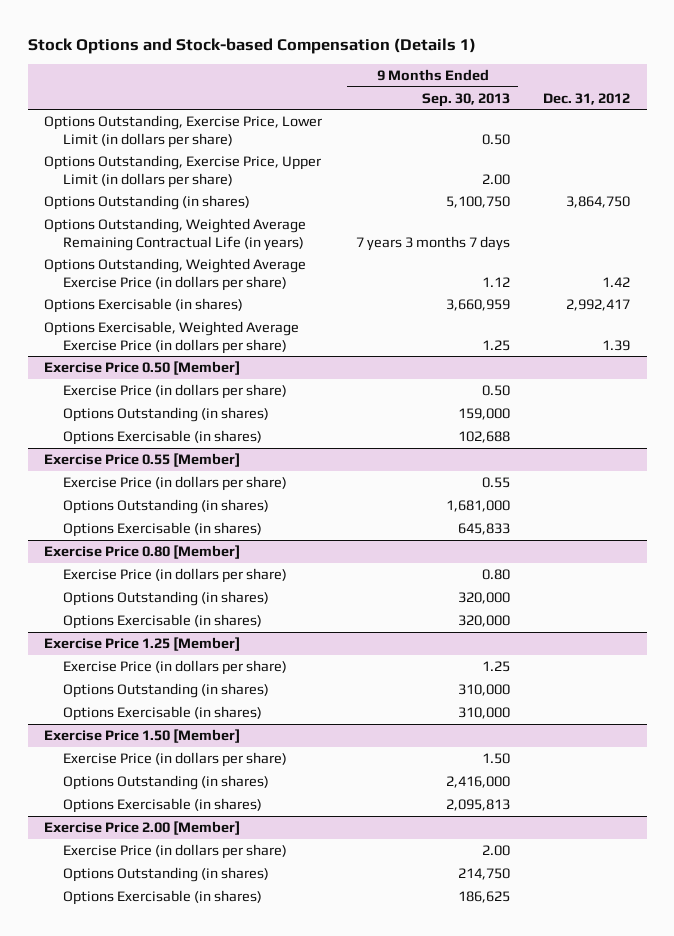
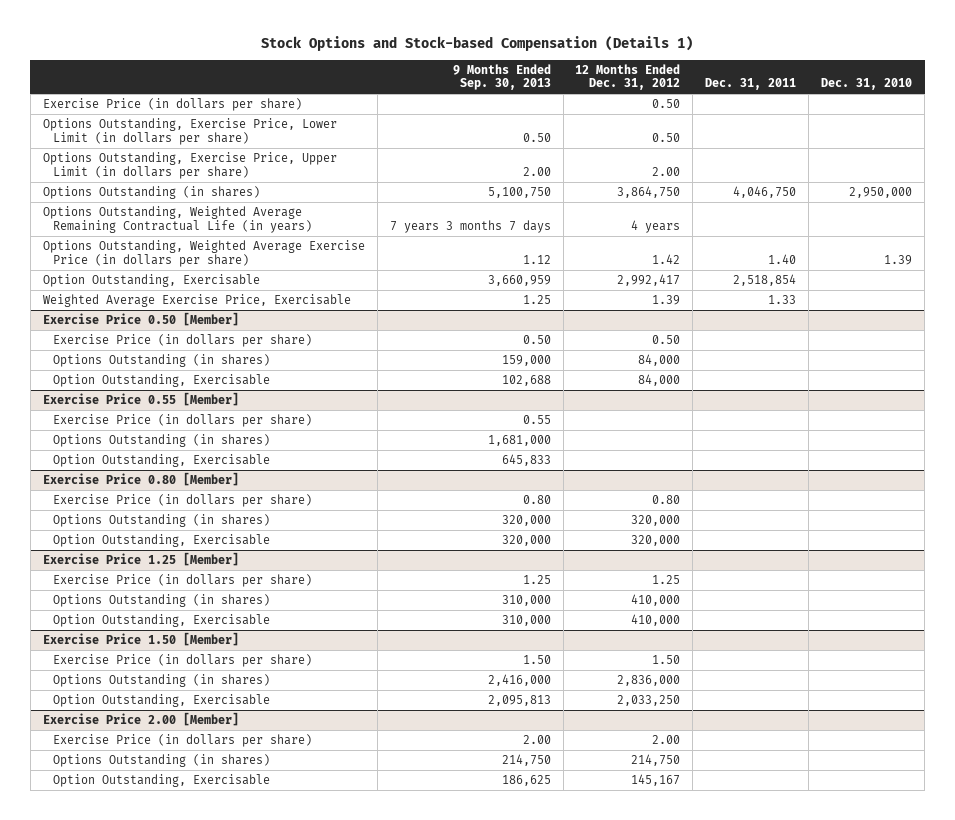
[542,92,630,105] Dec. 31, 2012 -> none
none -> [575,63,681,91] 12 Months Ended Dec. 31, 2012
none -> [705,78,797,91] Dec. 31, 2011
none -> [821,78,913,91] Dec. 31, 2010
none -> [42,98,302,112] Exercise Price (in dollars per share)
[44,297,244,313] Options Exercisable (in shares) -> [42,274,260,288] Option Outstanding, Exercisable
[44,320,300,354] Options Exercisable, Weighted Average Exercise Price (in dollars per share) -> [42,294,351,308] Weighted Average Exercise Price, Exercisable
[62,429,262,445] Options Exercisable (in shares) -> [52,374,270,388] Option Outstanding, Exercisable
[62,521,262,537] Options Exercisable (in shares) -> [52,454,270,468] Option Outstanding, Exercisable
[62,613,262,629] Options Exercisable (in shares) -> [52,534,270,548] Option Outstanding, Exercisable
[62,705,262,721] Options Exercisable (in shares) -> [52,614,270,628] Option Outstanding, Exercisable
[62,797,262,813] Options Exercisable (in shares) -> [52,694,270,708] Option Outstanding, Exercisable
[62,889,262,905] Options Exercisable (in shares) -> [52,774,270,788] Option Outstanding, Exercisable

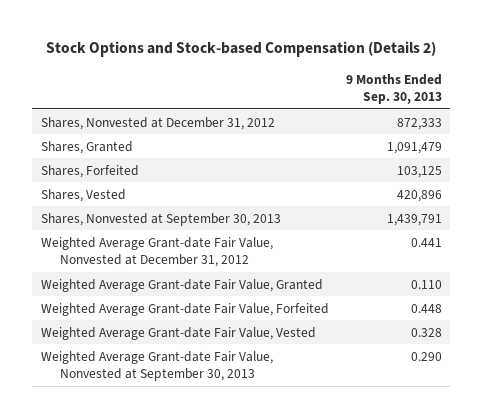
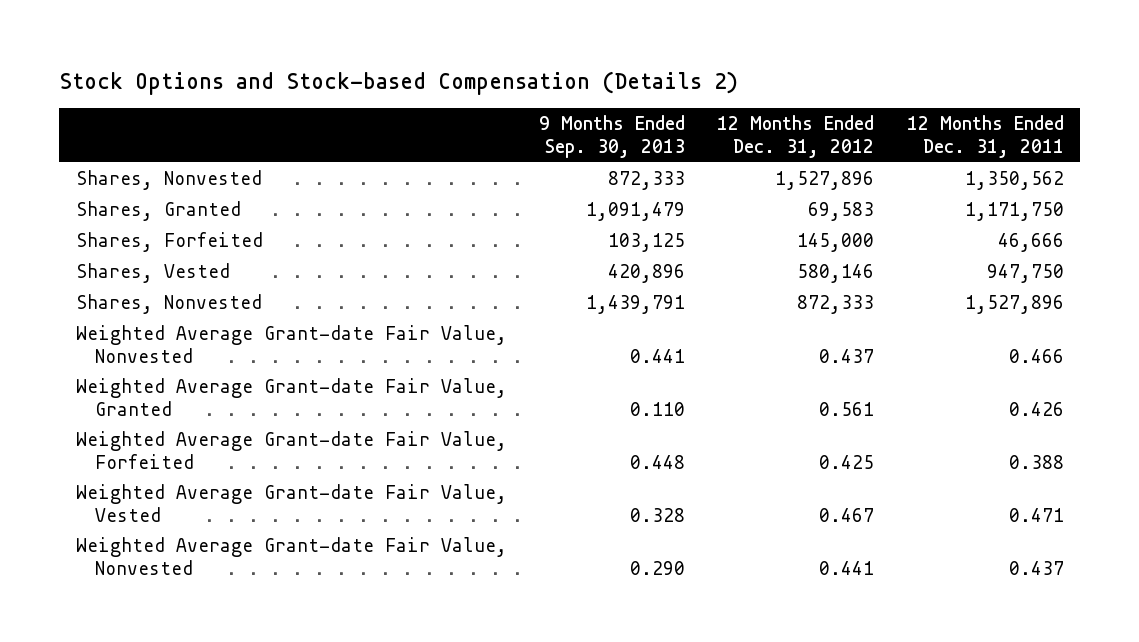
none -> [717,115,875,158] 12 Months Ended Dec. 31, 2012
none -> [906,115,1064,158] 12 Months Ended Dec. 31, 2011
[40,116,275,130] Shares, Nonvested at December 31, 2012 -> [75,170,262,191] Shares, Nonvested
[40,212,281,226] Shares, Nonvested at September 30, 2013 -> [75,294,262,315] Shares, Nonvested
[40,236,273,268] Weighted Average Grant-date Fair Value, Nonvested at December 31, 2012 -> [75,325,507,363] Weighted Average Grant-date Fair Value, Nonvested
[40,350,273,382] Weighted Average Grant-date Fair Value, Nonvested at September 30, 2013 -> [75,537,507,575] Weighted Average Grant-date Fair Value, Nonvested

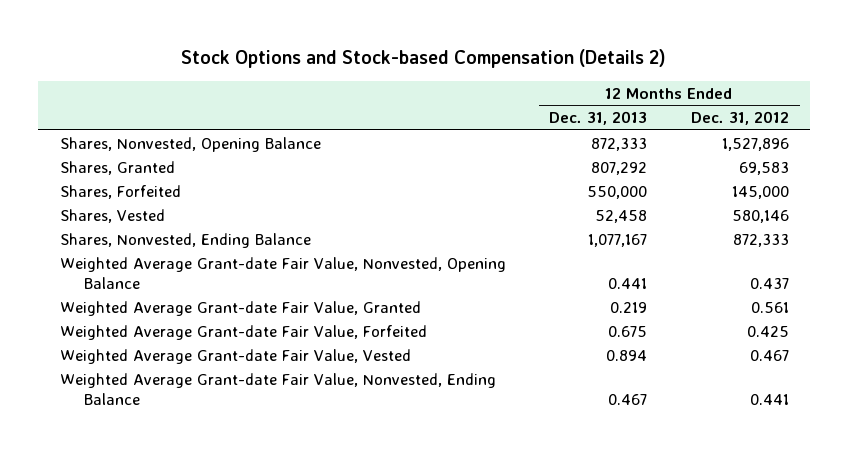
[538,115,685,158] 9 Months Ended Sep. 30, 2013 -> none
[906,115,1064,158] 12 Months Ended Dec. 31, 2011 -> none
none -> [549,111,648,126] Dec. 31, 2013
[75,170,262,191] Shares, Nonvested -> [60,136,322,152] Shares, Nonvested, Opening Balance
[75,294,262,315] Shares, Nonvested -> [60,232,312,248] Shares, Nonvested, Ending Balance
[75,325,507,363] Weighted Average Grant-date Fair Value, Nonvested -> [60,256,507,289] Weighted Average Grant-date Fair Value, Nonvested, Opening Balance
[75,537,507,575] Weighted Average Grant-date Fair Value, Nonvested -> [60,372,497,405] Weighted Average Grant-date Fair Value, Nonvested, Ending Balance

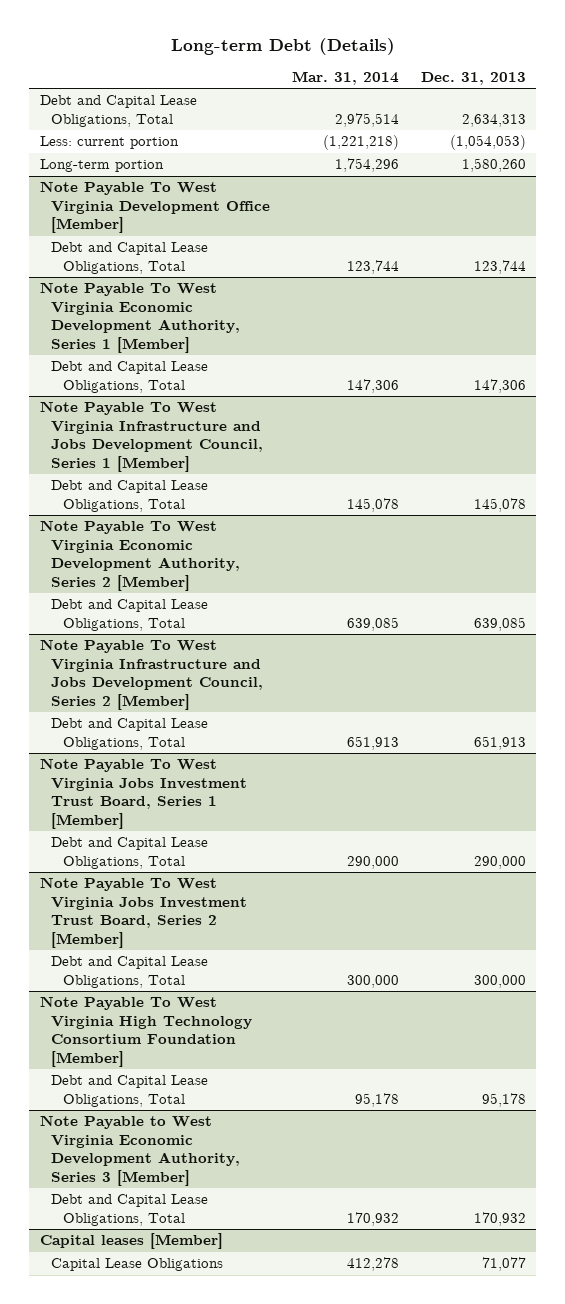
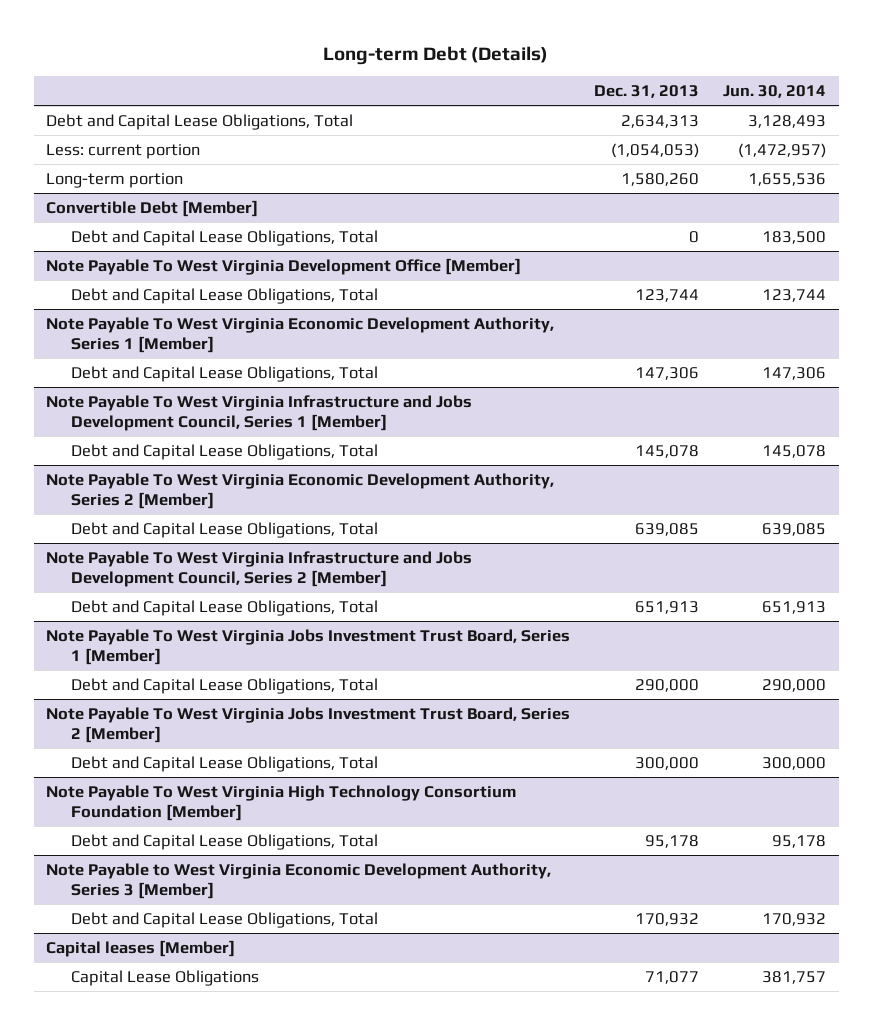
[291,70,399,85] Mar. 31, 2014 -> none
none -> [723,85,827,99] Jun. 30, 2014
none -> [45,199,258,217] Convertible Debt [Member]
none -> [71,229,379,246] Debt and Capital Lease Obligations, Total

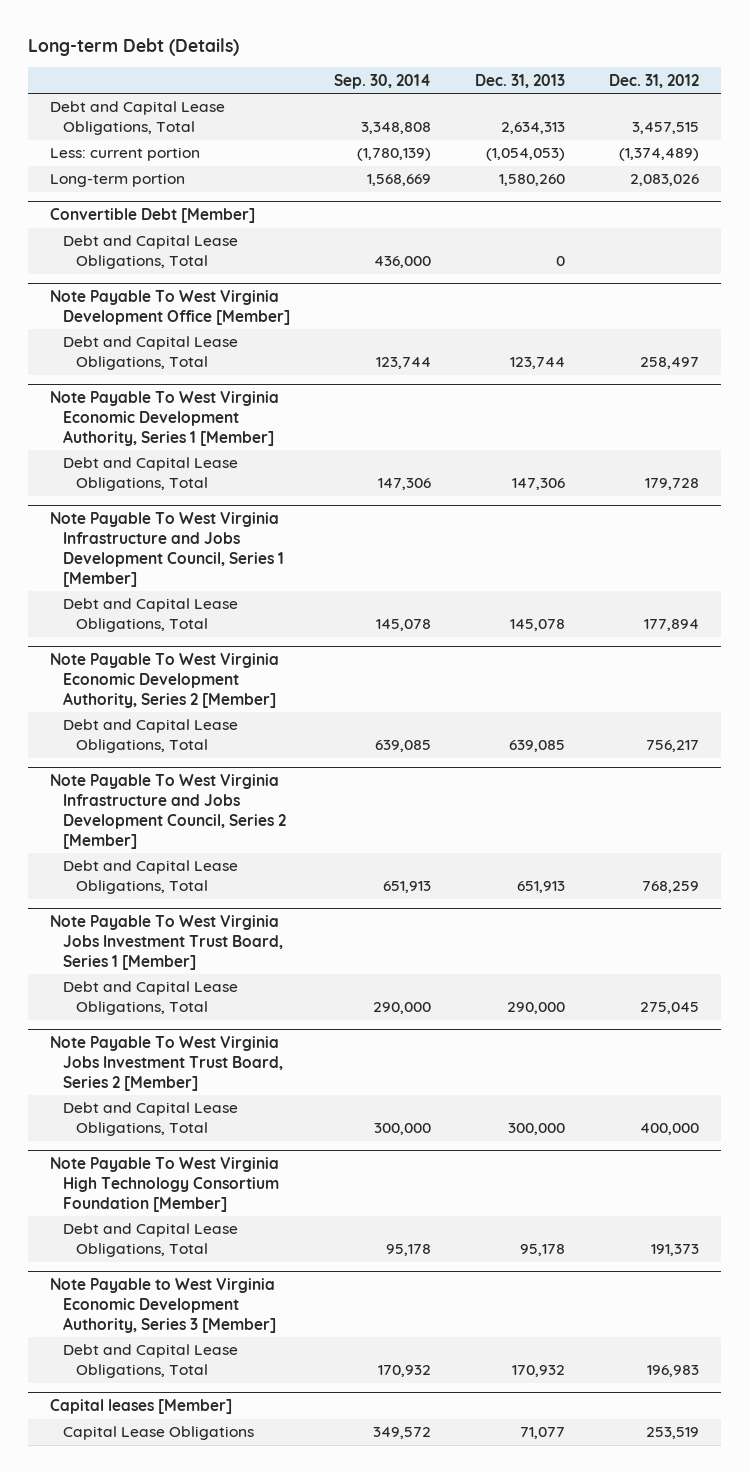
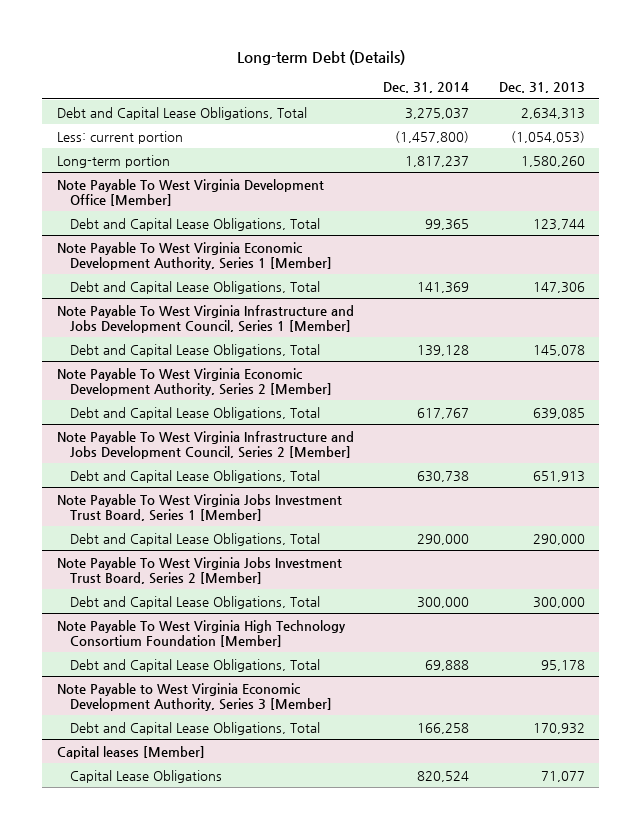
[334,73,432,89] Sep. 30, 2014 -> none
[609,73,700,88] Dec. 31, 2012 -> none
none -> [383,81,470,93] Dec. 31, 2014
[49,208,255,224] Convertible Debt [Member] -> none
[63,235,239,270] Debt and Capital Lease Obligations, Total -> none

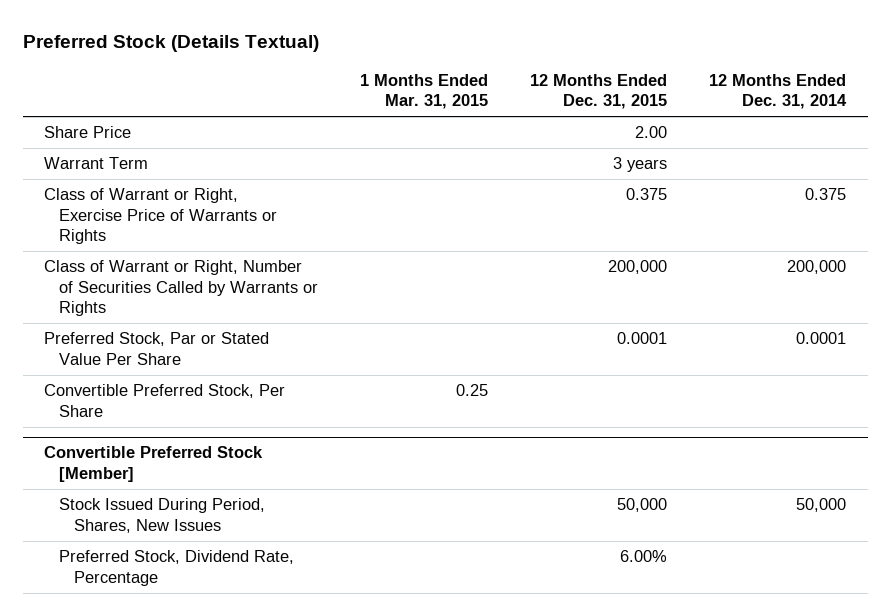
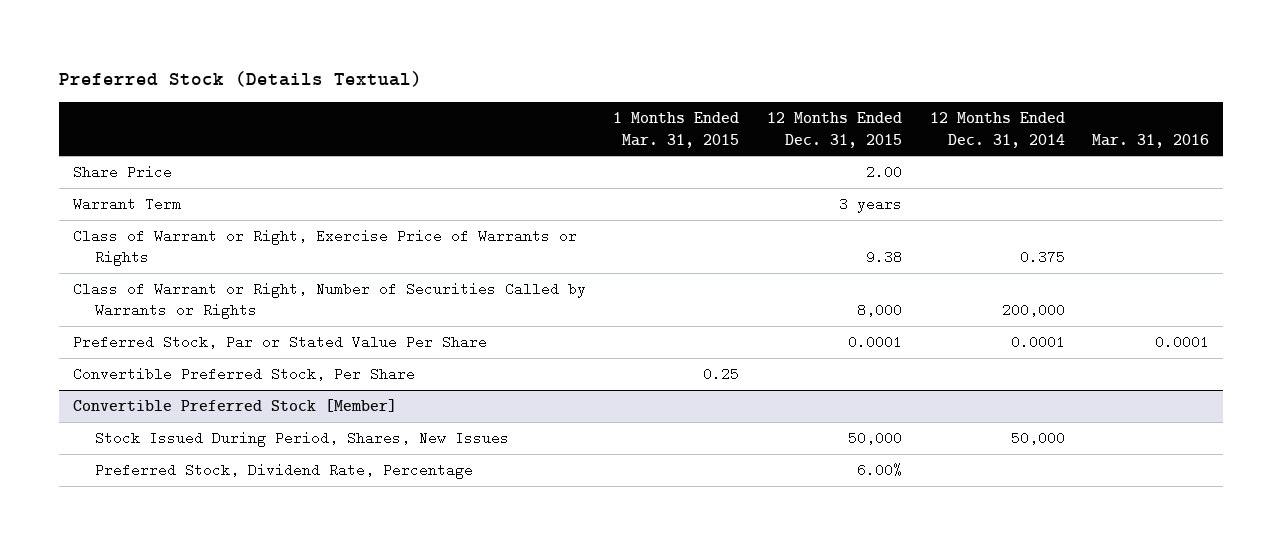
none -> [1092,133,1210,148] Mar. 31, 2016
[626,188,668,201] 0.375 -> [865,250,902,265] 9.38
[608,260,668,275] 200,000 -> [856,303,902,318] 8,000

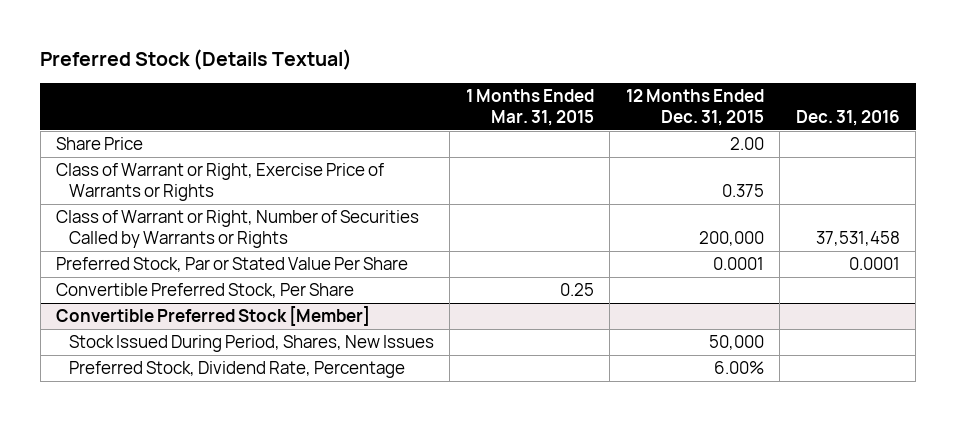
[929,112,1065,148] 12 Months Ended Dec. 31, 2014 -> none
[1092,133,1210,148] Mar. 31, 2016 -> none
none -> [795,110,900,127] Dec. 31, 2016
[72,197,181,212] Warrant Term -> none
[865,250,902,265] 9.38 -> [721,183,764,197] 0.375
[856,303,902,318] 8,000 -> [698,230,764,246] 200,000

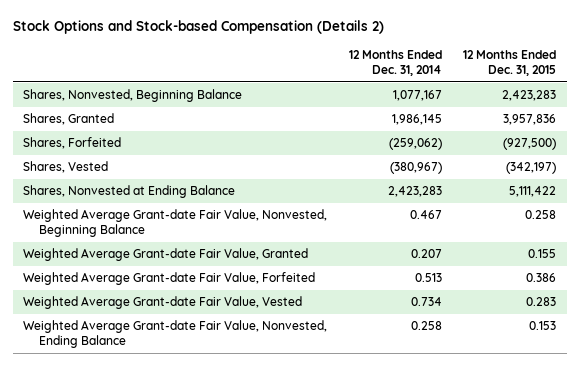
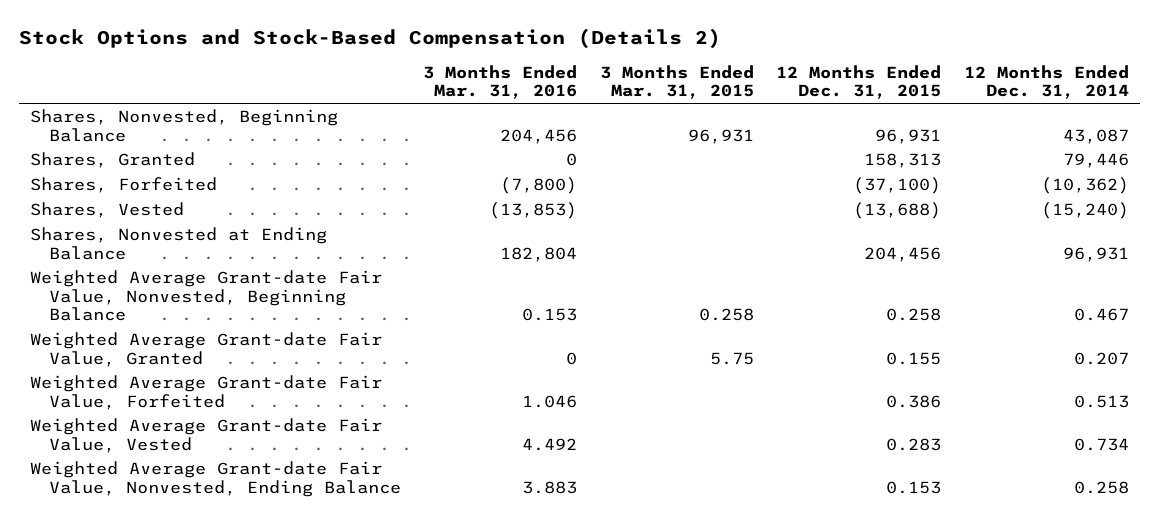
[12,20,384,35] Stock Options and Stock-based Compensation (Details 2) -> [19,27,722,49] Stock Options and Stock-Based Compensation (Details 2)
none -> [423,64,578,100] 3 Months Ended Mar. 31, 2016
none -> [599,64,754,100] 3 Months Ended Mar. 31, 2015
[392,90,442,102] 1,077,167 -> [1062,128,1129,144] 43,087
[502,90,557,102] 2,423,283 -> [875,128,942,144] 96,931
[391,114,442,126] 1,986,145 -> [1062,152,1129,168] 79,446
[503,114,557,126] 3,957,836 -> [864,152,942,168] 158,313
[388,138,442,151] (259,062) -> [1040,176,1129,194] (10,362)
[503,138,557,151] (927,500) -> [853,176,942,194] (37,100)
[389,162,442,175] (380,967) -> [1040,201,1129,219] (15,240)
[506,162,557,175] (342,197) -> [853,201,942,219] (13,688)
[387,186,442,198] 2,423,283 -> [1062,246,1129,262] 96,931
[509,186,557,198] 5,111,422 -> [864,246,942,262] 204,456

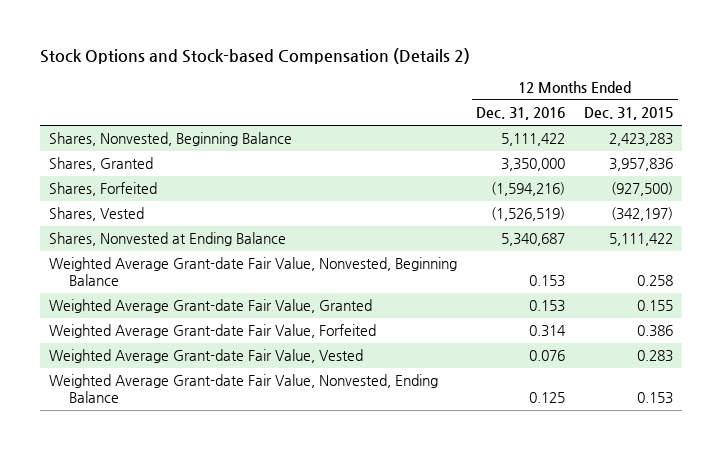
[19,27,722,49] Stock Options and Stock-Based Compensation (Details 2) -> [40,47,471,64] Stock Options and Stock-based Compensation (Details 2)
[423,64,578,100] 3 Months Ended Mar. 31, 2016 -> none
[599,64,754,100] 3 Months Ended Mar. 31, 2015 -> none
[963,64,1129,100] 12 Months Ended Dec. 31, 2014 -> none
none -> [476,107,566,121] Dec. 31, 2016
[875,128,942,144] 96,931 -> [608,133,673,147] 2,423,283
[864,152,942,168] 158,313 -> [608,158,673,172] 3,957,836
[853,176,942,194] (37,100) -> [610,182,673,197] (927,500)
[853,201,942,219] (13,688) -> [610,207,673,222] (342,197)
[864,246,942,262] 204,456 -> [608,233,673,247] 5,111,422

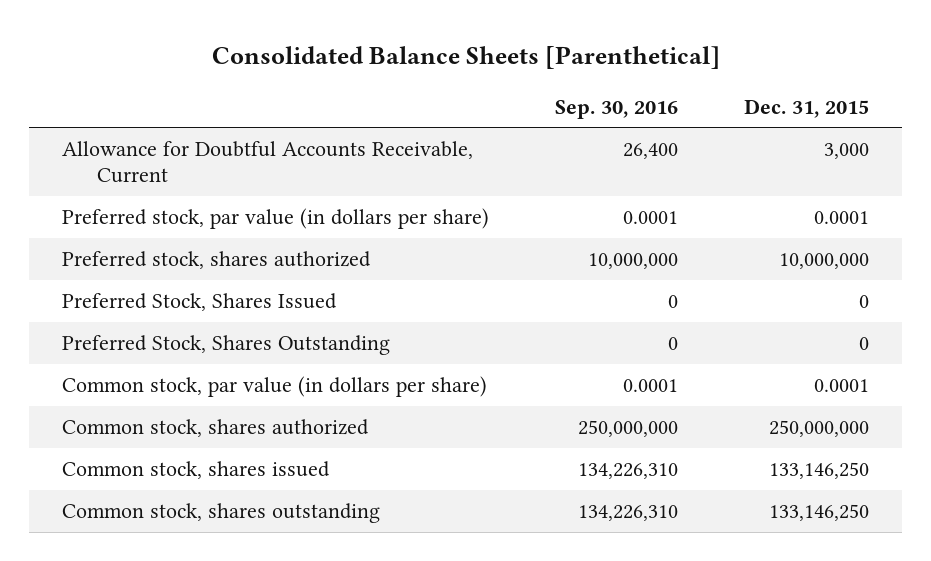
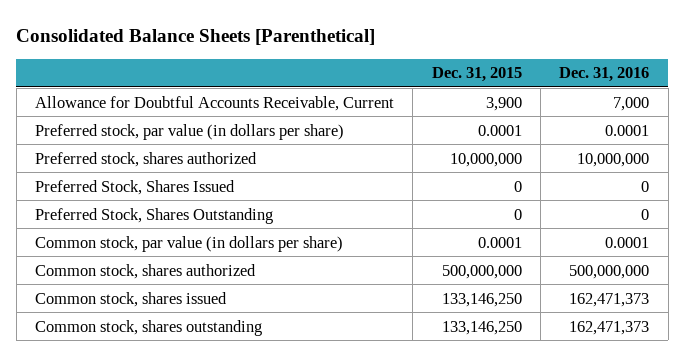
[555,99,679,119] Sep. 30, 2016 -> none
none -> [559,67,650,83] Dec. 31, 2016
[824,143,870,160] 3,000 -> [485,96,522,111] 3,900
[769,420,870,438] 250,000,000 -> [441,264,522,279] 500,000,000

